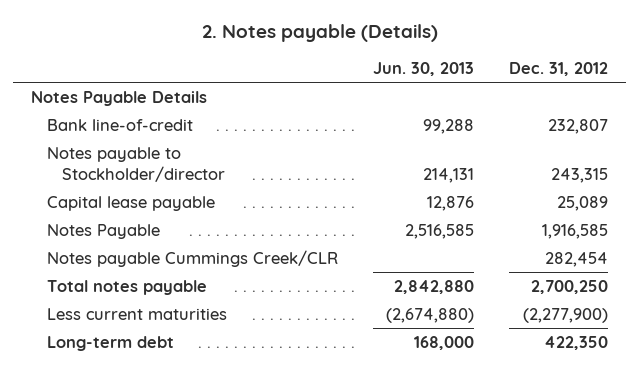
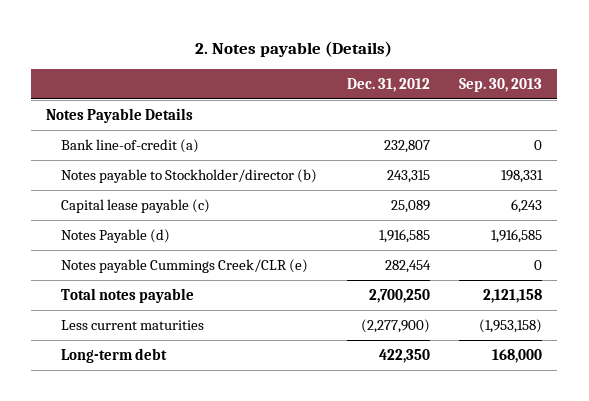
[372,62,474,77] Jun. 30, 2013 -> none
none -> [459,78,543,93] Sep. 30, 2013
[46,118,193,131] Bank line-of-credit -> [60,138,199,153] Bank line-of-credit (a)
[46,146,226,182] Notes payable to Stockholder/director -> [60,168,317,183] Notes payable to Stockholder/director (b)
[46,195,215,211] Capital lease payable -> [60,198,210,213] Capital lease payable (c)
[46,223,160,239] Notes Payable -> [60,228,170,243] Notes Payable (d)
[46,249,338,267] Notes payable Cummings Creek/CLR -> [60,258,308,273] Notes payable Cummings Creek/CLR (e)

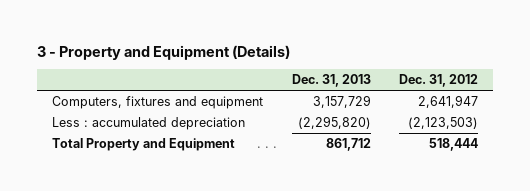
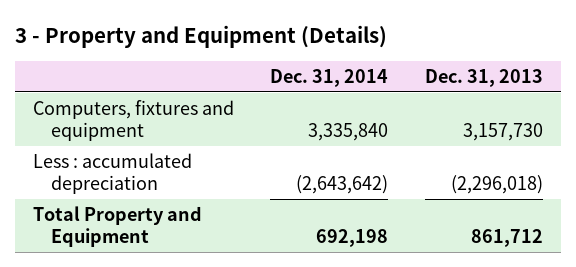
[399,74,479,88] Dec. 31, 2012 -> none
none -> [270,68,389,87] Dec. 31, 2014
[312,95,371,109] 3,157,729 -> [462,123,543,142] 3,157,730
[297,116,371,130] (2,295,820) -> [450,175,543,195] (2,296,018)

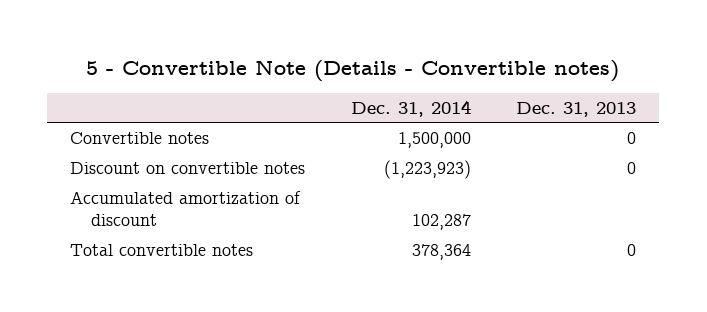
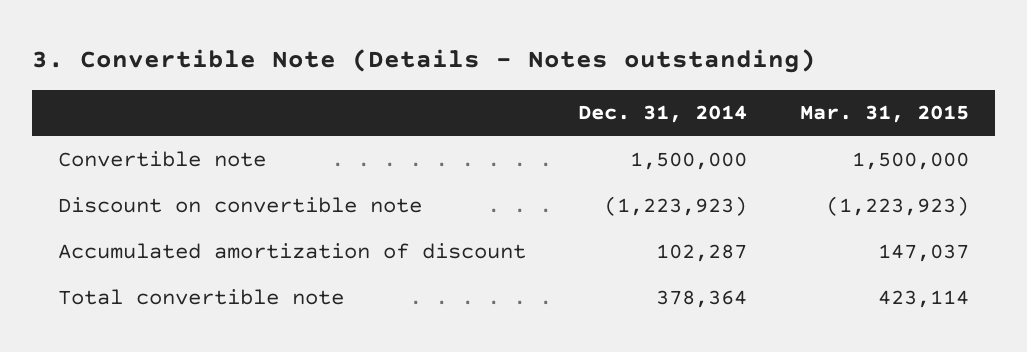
[86,59,620,82] 5 - Convertible Note (Details - Convertible notes) -> [31,48,816,73] 3. Convertible Note (Details - Notes outstanding)
[516,101,637,117] Dec. 31, 2013 -> none
none -> [800,105,970,124] Mar. 31, 2015
[70,132,210,145] Convertible notes -> [57,150,266,167] Convertible note
[70,162,306,175] Discount on convertible notes -> [57,196,422,213] Discount on convertible note
[70,244,254,257] Total convertible notes -> [57,288,344,305] Total convertible note

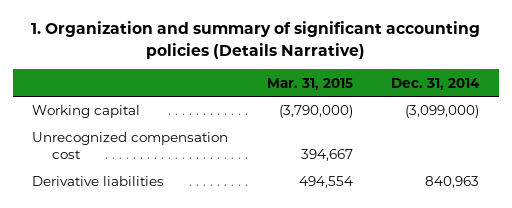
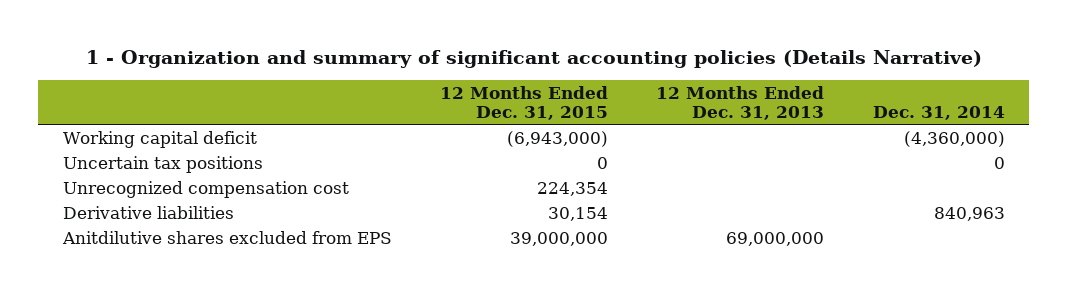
[30,21,480,59] 1. Organization and summary of significant accounting policies (Details Narrative) -> [85,49,982,68] 1 - Organization and summary of significant accounting policies (Details Narrative)
[266,77,353,90] Mar. 31, 2015 -> none
none -> [439,85,608,121] 12 Months Ended Dec. 31, 2015
none -> [656,85,825,121] 12 Months Ended Dec. 31, 2013
[32,105,141,119] Working capital -> [62,131,257,149] Working capital deficit
[405,105,480,119] (3,099,000) -> [903,131,1005,148] (4,360,000)
none -> [62,156,263,174] Uncertain tax positions
none -> [61,231,392,245] Anitdilutive shares excluded from EPS

